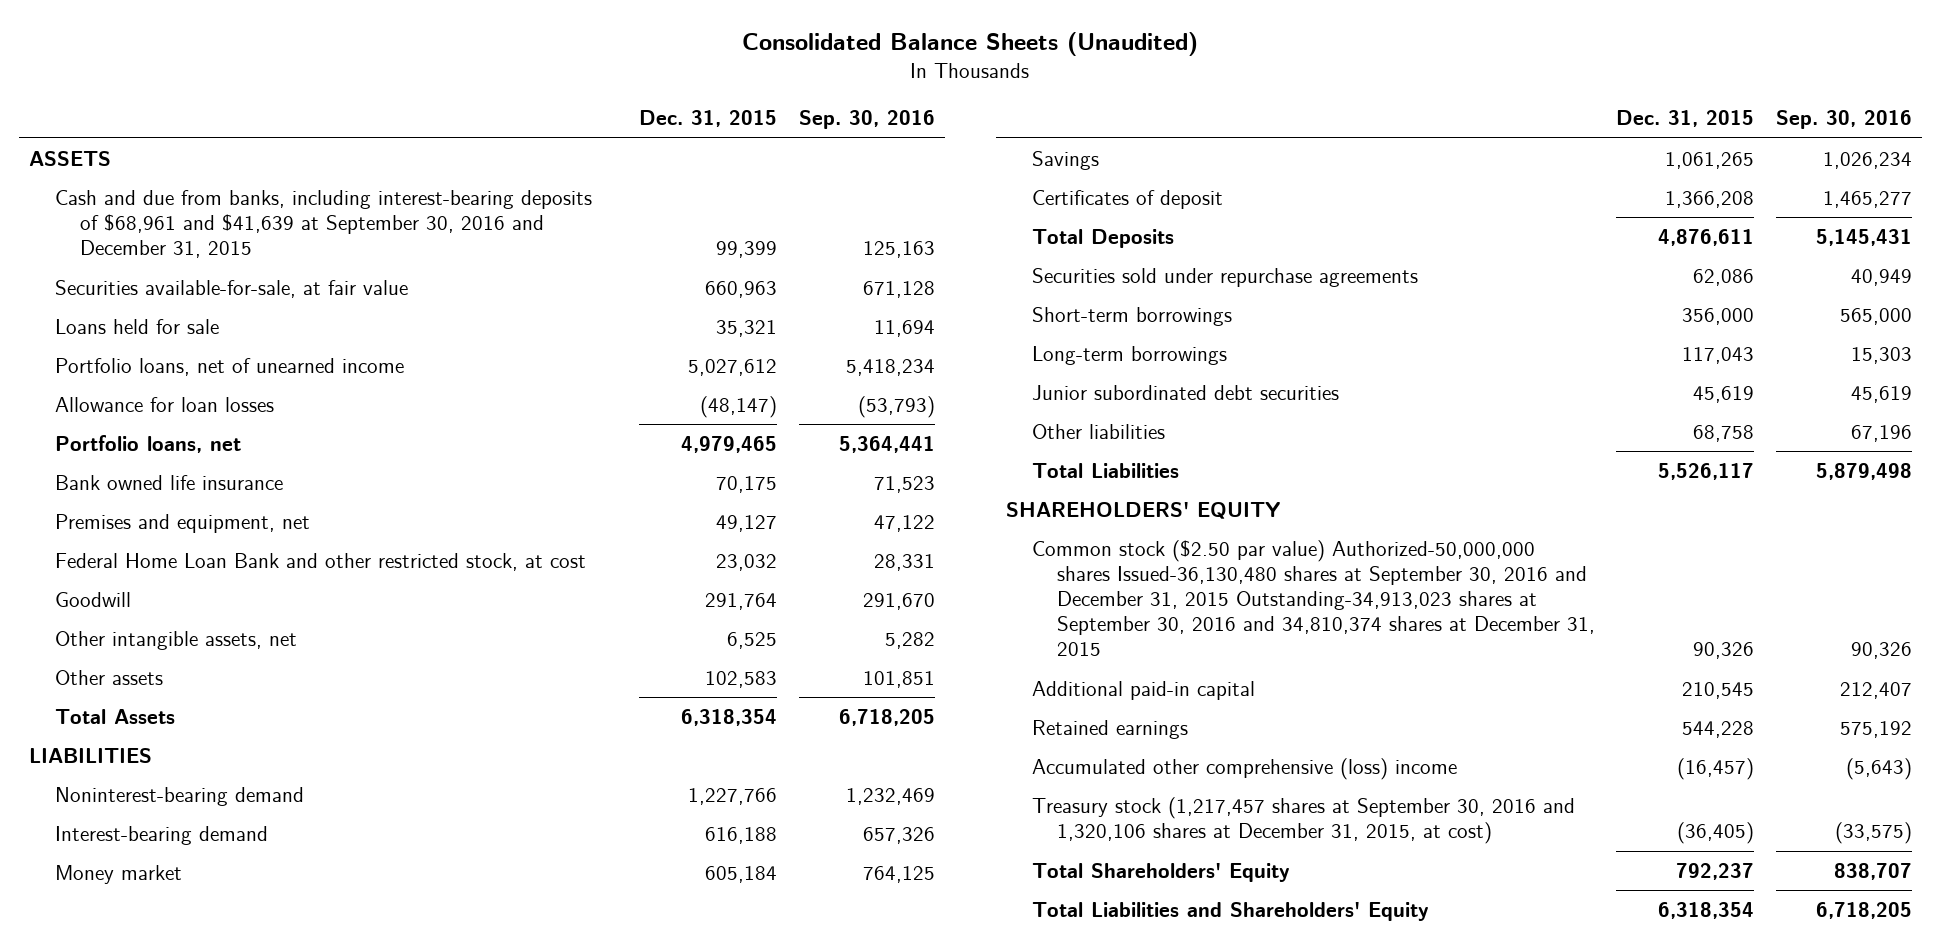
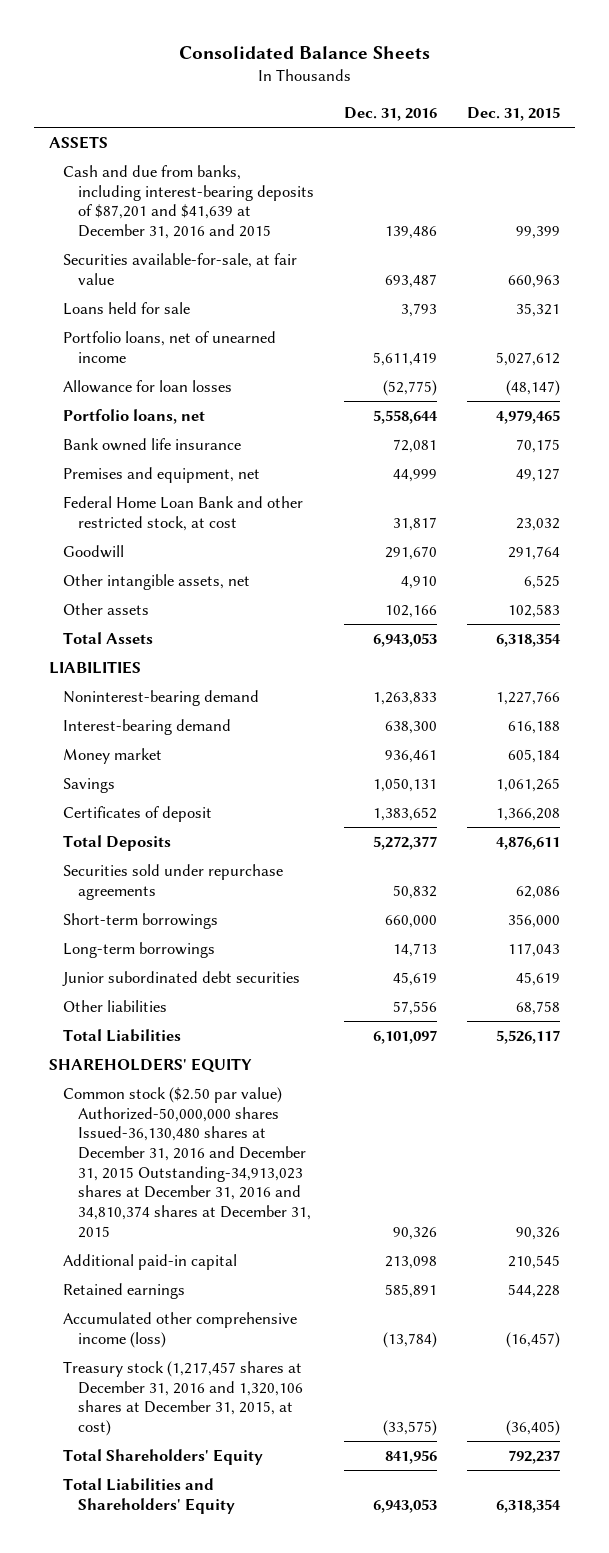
[742,32,1199,57] Consolidated Balance Sheets (Unaudited) -> [178,46,430,60] Consolidated Balance Sheets
[798,109,935,129] Sep. 30, 2016 -> none
none -> [344,106,438,121] Dec. 31, 2016
[54,189,592,259] Cash and due from banks, including interest-bearing deposits of $68,961 and $41,639 at September 30, 2016 and December 31, 2015 -> [63,165,314,240] Cash and due from banks, including interest-bearing deposits of $87,201 and $41,639 at December 31, 2016 and 2015
[1031,539,1596,657] Common stock ($2.50 par value) Authorized-50,000,000 shares Issued-36,130,480 shares at September 30, 2016 and December 31, 2015 Outstanding-34,913,023 shares at September 30, 2016 and 34,810,374 shares at December 31, 2015 -> [63,1087,311,1238] Common stock ($2.50 par value) Authorized-50,000,000 shares Issued-36,130,480 shares at December 31, 2016 and December 31, 2015 Outstanding-34,913,023 shares at December 31, 2016 and 34,810,374 shares at December 31, 2015
[1031,757,1457,780] Accumulated other comprehensive (loss) income -> [63,1312,298,1348] Accumulated other comprehensive income (loss)
[1031,796,1575,844] Treasury stock (1,217,457 shares at September 30, 2016 and 1,320,106 shares at December 31, 2015, at cost) -> [63,1361,303,1437] Treasury stock (1,217,457 shares at December 31, 2016 and 1,320,106 shares at December 31, 2015, at cost)

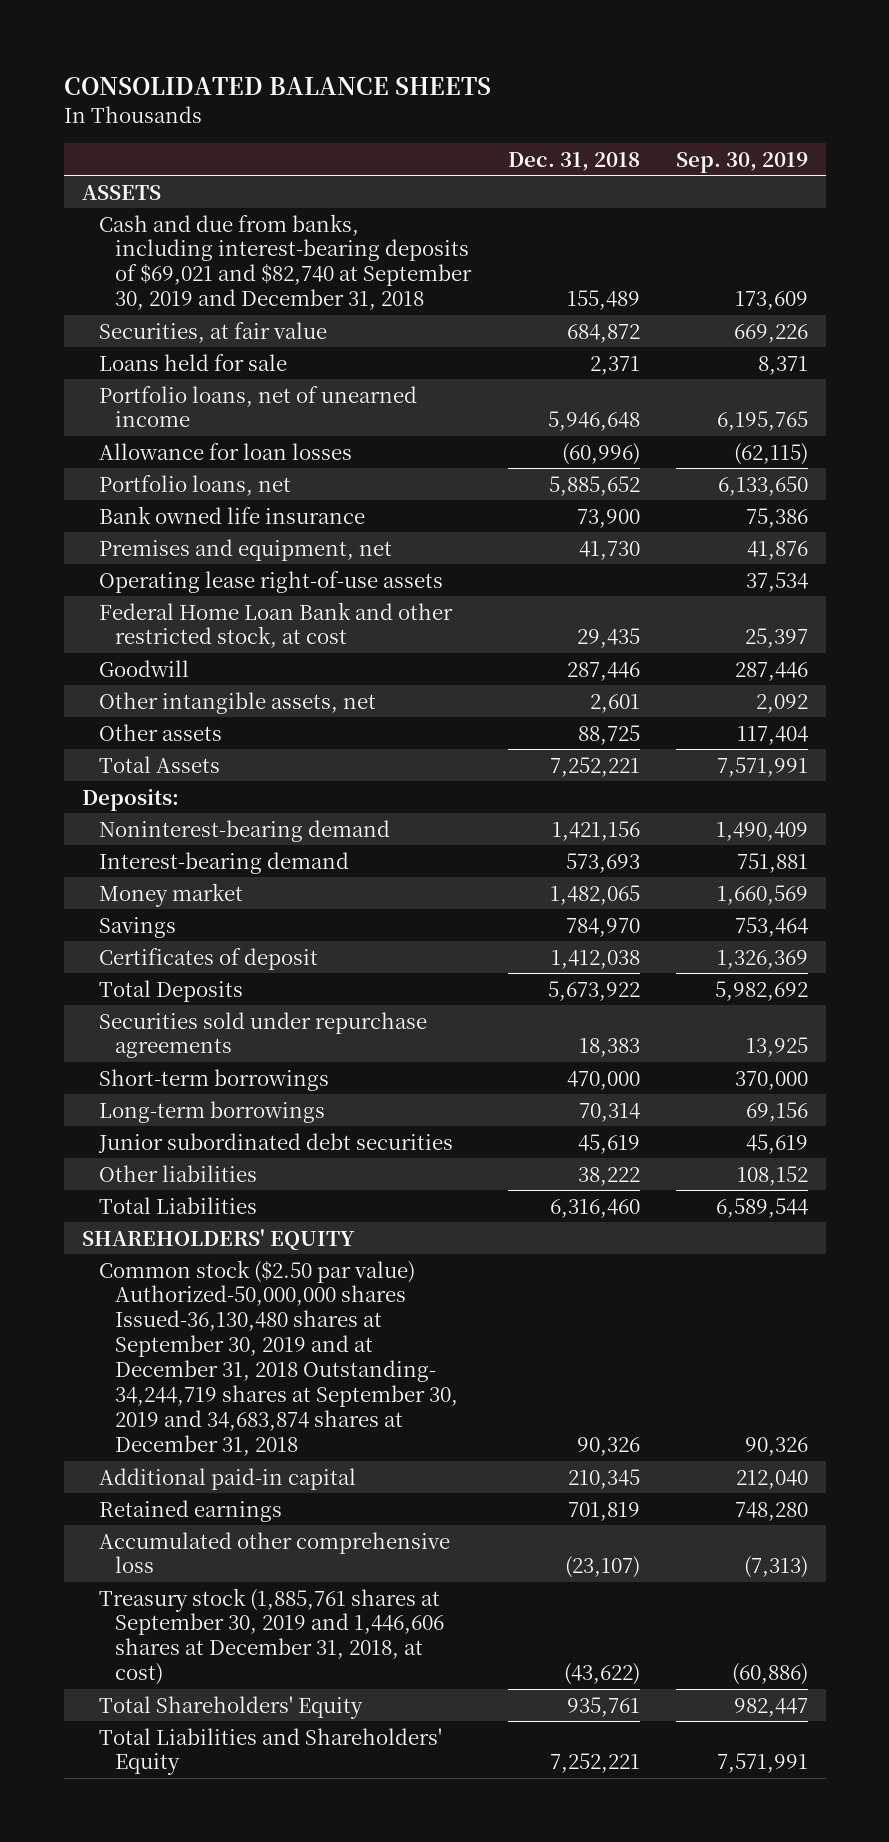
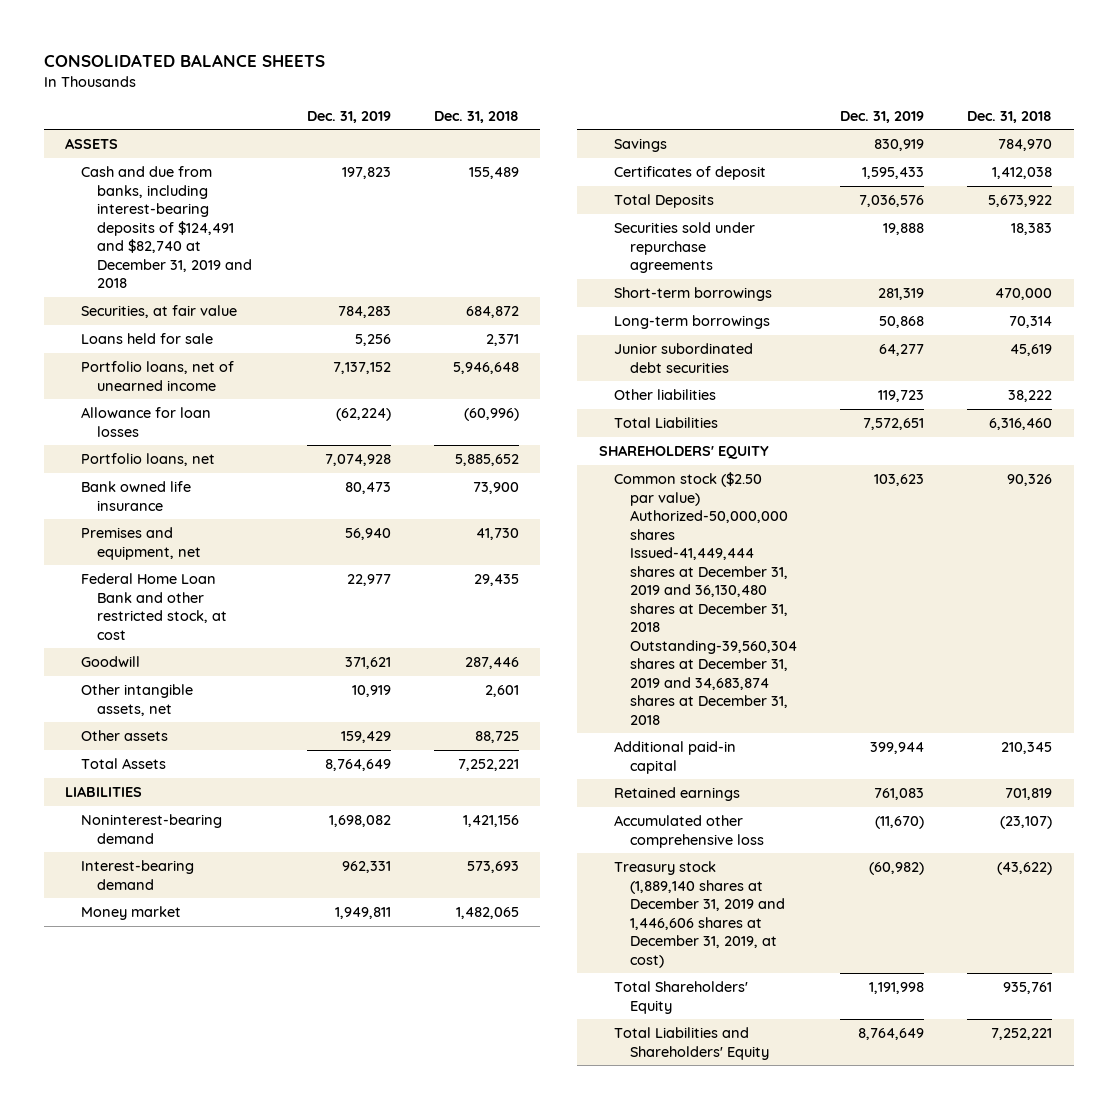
[675,151,808,173] Sep. 30, 2019 -> none
none -> [306,110,391,123] Dec. 31, 2019
[98,213,473,311] Cash and due from banks, including interest-bearing deposits of $69,021 and $82,740 at September 30, 2019 and December 31, 2018 -> [81,166,252,289] Cash and due from banks, including interest-bearing deposits of $124,491 and $82,740 at December 31, 2019 and 2018
[98,570,443,593] Operating lease right-of-use assets -> none
[81,788,179,811] Deposits: -> none
none -> [65,786,143,798] LIABILITIES
[98,1259,459,1456] Common stock ($2.50 par value) Authorized-50,000,000 shares Issued-36,130,480 shares at September 30, 2019 and at December 31, 2018 Outstanding- 34,244,719 shares at September 30, 2019 and 34,683,874 shares at December 31, 2018 -> [614,472,797,725] Common stock ($2.50 par value) Authorized-50,000,000 shares Issued-41,449,444 shares at December 31, 2019 and 36,130,480 shares at December 31, 2018 Outstanding-39,560,304 shares at December 31, 2019 and 34,683,874 shares at December 31, 2018
[98,1587,445,1686] Treasury stock (1,885,761 shares at September 30, 2019 and 1,446,606 shares at December 31, 2018, at cost) -> [614,861,785,968] Treasury stock (1,889,140 shares at December 31, 2019 and 1,446,606 shares at December 31, 2019, at cost)

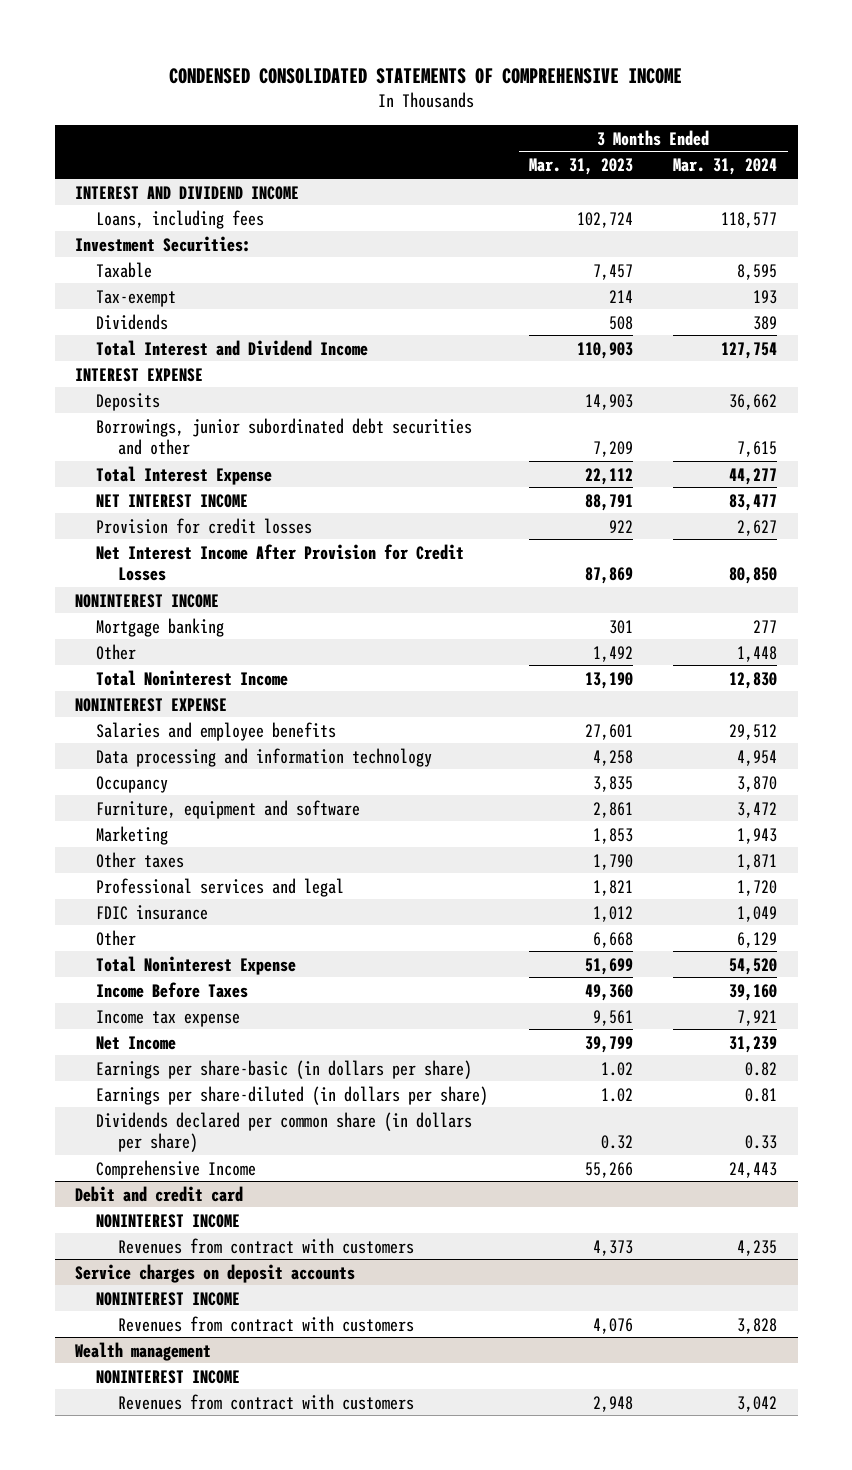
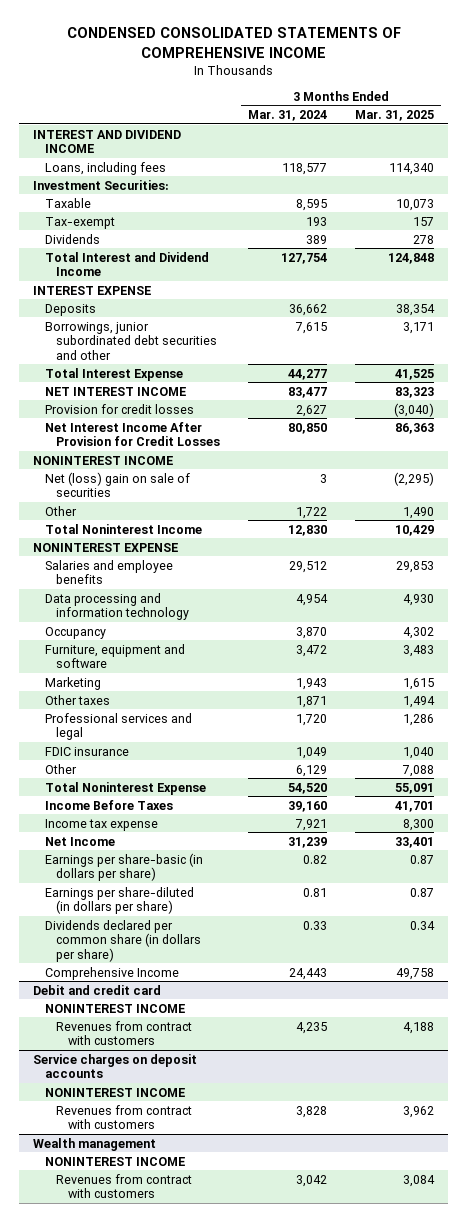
[528,158,633,176] Mar. 31, 2023 -> none
none -> [355,109,435,121] Mar. 31, 2025
[96,617,225,637] Mortgage banking -> none
none -> [44,471,190,498] Net (loss) gain on sale of securities
[737,645,778,662] 1,448 -> [296,506,328,519] 1,722

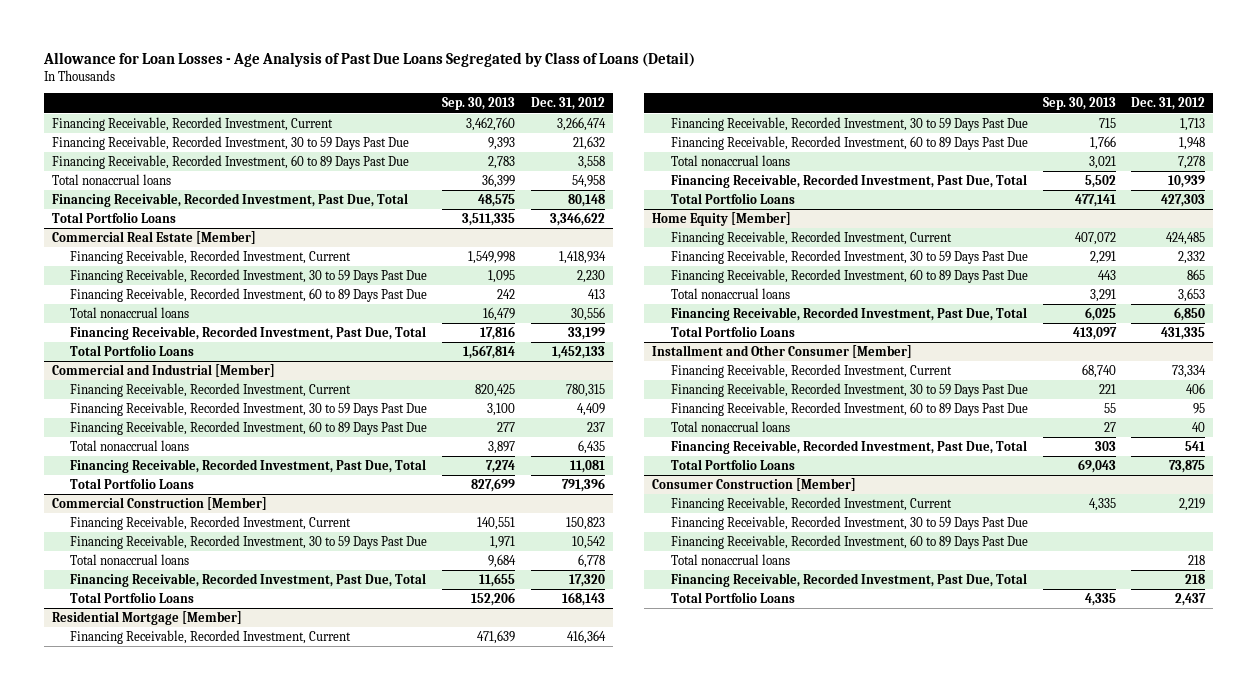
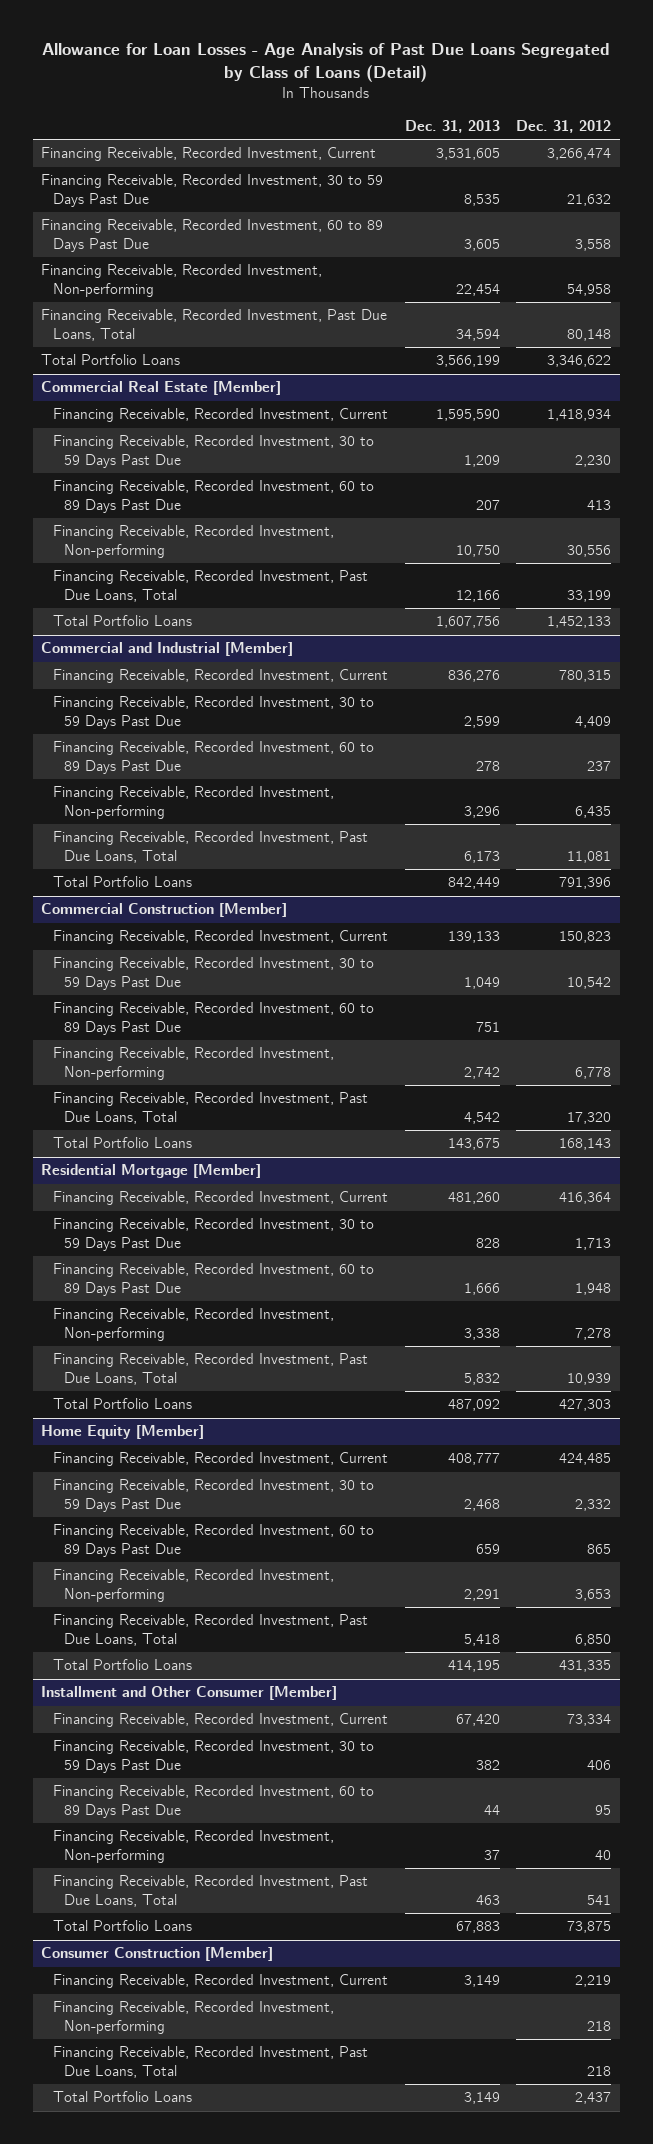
[442,97,516,111] Sep. 30, 2013 -> none
none -> [404,119,500,133] Dec. 31, 2013
[51,174,171,186] Total nonaccrual loans -> [41,264,323,297] Financing Receivable, Recorded Investment, Non-performing
[51,193,408,208] Financing Receivable, Recorded Investment, Past Due, Total -> [41,309,388,341] Financing Receivable, Recorded Investment, Past Due Loans, Total
[70,307,190,319] Total nonaccrual loans -> [52,525,334,558] Financing Receivable, Recorded Investment, Non-performing
[70,326,427,341] Financing Receivable, Recorded Investment, Past Due, Total -> [52,570,368,602] Financing Receivable, Recorded Investment, Past Due Loans, Total
[70,440,190,452] Total nonaccrual loans -> [52,786,334,819] Financing Receivable, Recorded Investment, Non-performing
[70,459,427,474] Financing Receivable, Recorded Investment, Past Due, Total -> [52,831,368,863] Financing Receivable, Recorded Investment, Past Due Loans, Total
none -> [52,1002,374,1035] Financing Receivable, Recorded Investment, 60 to 89 Days Past Due
[70,554,190,566] Total nonaccrual loans -> [52,1047,334,1080] Financing Receivable, Recorded Investment, Non-performing
[70,573,427,588] Financing Receivable, Recorded Investment, Past Due, Total -> [52,1092,368,1124] Financing Receivable, Recorded Investment, Past Due Loans, Total
[670,155,790,167] Total nonaccrual loans -> [52,1308,334,1341] Financing Receivable, Recorded Investment, Non-performing
[670,174,1027,189] Financing Receivable, Recorded Investment, Past Due, Total -> [52,1353,368,1385] Financing Receivable, Recorded Investment, Past Due Loans, Total
[670,288,790,300] Total nonaccrual loans -> [52,1569,334,1602] Financing Receivable, Recorded Investment, Non-performing
[670,307,1027,322] Financing Receivable, Recorded Investment, Past Due, Total -> [52,1614,368,1646] Financing Receivable, Recorded Investment, Past Due Loans, Total
[670,421,790,433] Total nonaccrual loans -> none
none -> [52,1830,334,1863] Financing Receivable, Recorded Investment, Non-performing
[670,440,1027,455] Financing Receivable, Recorded Investment, Past Due, Total -> [52,1875,368,1907] Financing Receivable, Recorded Investment, Past Due Loans, Total
[670,516,1028,531] Financing Receivable, Recorded Investment, 30 to 59 Days Past Due -> none
[670,535,1028,550] Financing Receivable, Recorded Investment, 60 to 89 Days Past Due -> none
[670,554,790,566] Total nonaccrual loans -> [52,2001,334,2034] Financing Receivable, Recorded Investment, Non-performing
[670,573,1027,588] Financing Receivable, Recorded Investment, Past Due, Total -> [52,2046,368,2078] Financing Receivable, Recorded Investment, Past Due Loans, Total

